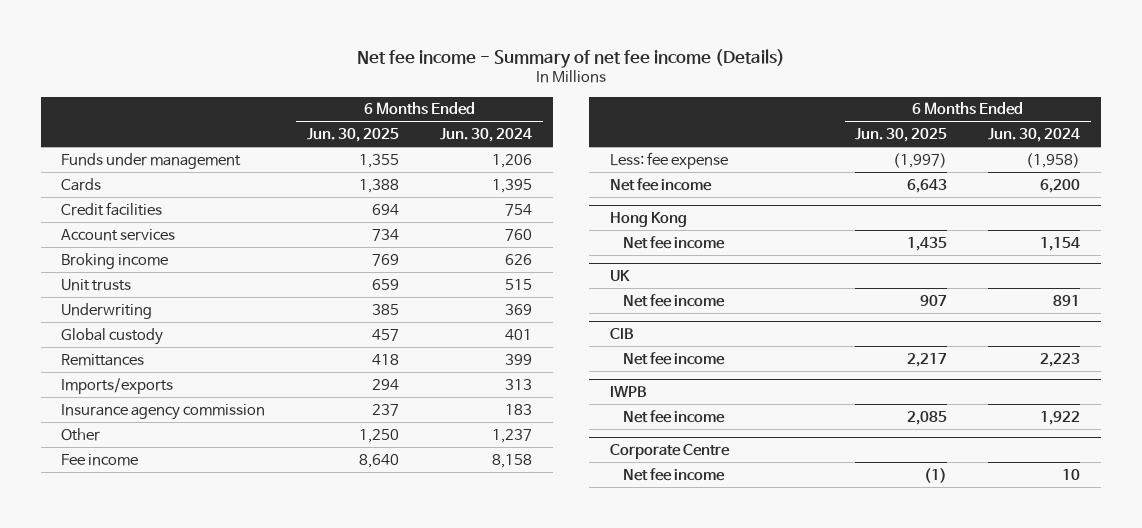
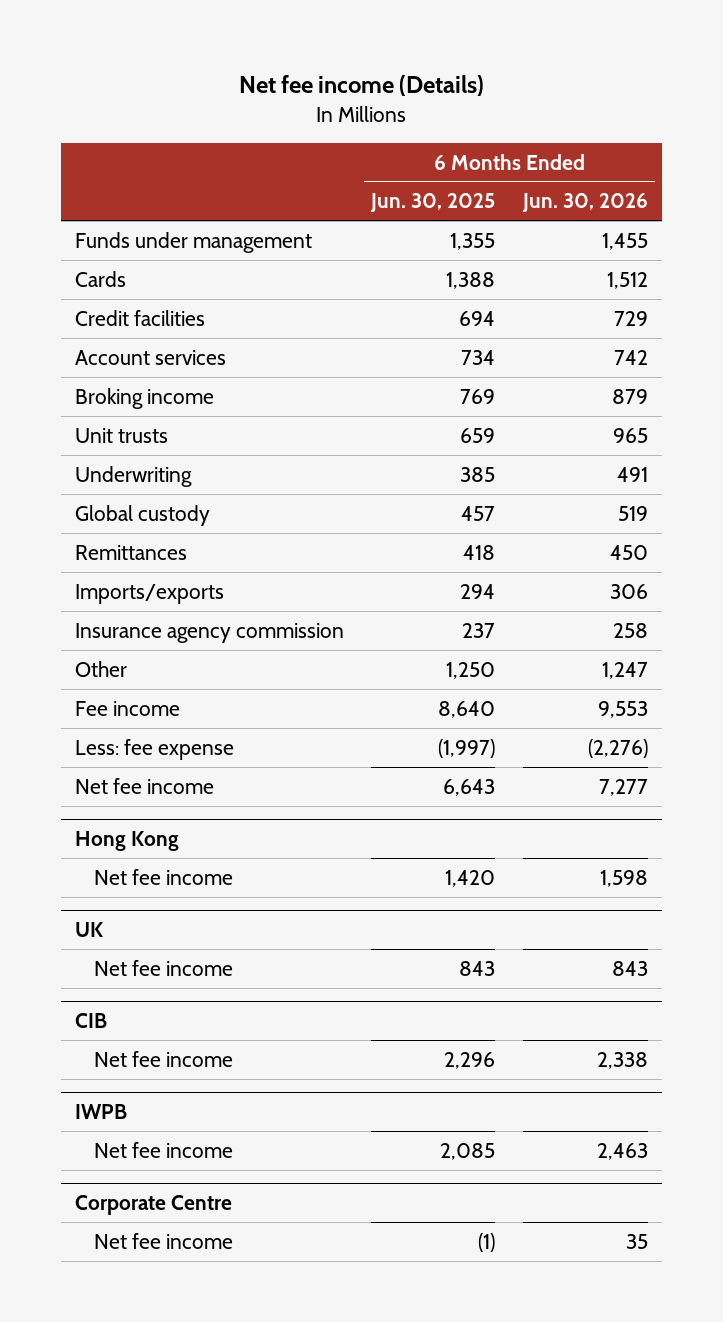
[356,48,785,68] Net fee income - Summary of net fee income (Details) -> [239,75,485,97] Net fee income (Details)
[440,127,533,142] Jun. 30, 2024 -> none
none -> [522,193,649,213] Jun. 30, 2026
[906,236,947,251] 1,435 -> [445,869,496,887] 1,420
[919,294,947,306] 907 -> [459,960,496,976] 843
[906,352,947,367] 2,217 -> [444,1051,496,1069] 2,296

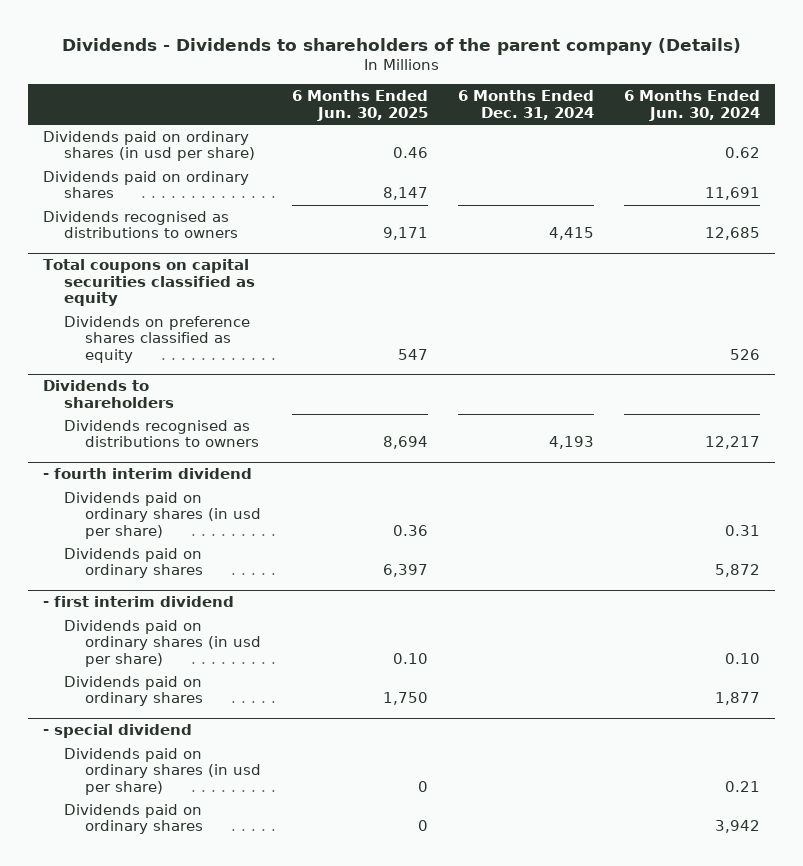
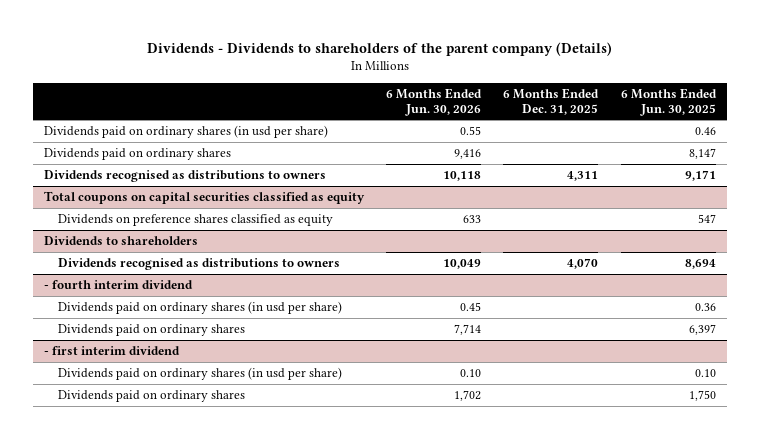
[457,90,594,120] 6 Months Ended Dec. 31, 2024 -> none
[623,90,760,121] 6 Months Ended Jun. 30, 2024 -> none
none -> [386,87,483,116] 6 Months Ended Jun. 30, 2026
none -> [503,87,600,115] 6 Months Ended Dec. 31, 2025
[43,724,193,739] - special dividend -> none
[64,748,262,795] Dividends paid on ordinary shares (in usd per share) -> none
[64,804,204,835] Dividends paid on ordinary shares -> none

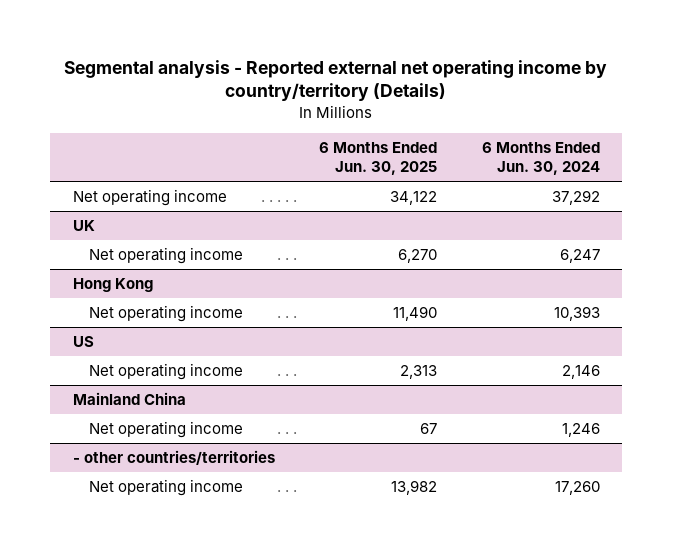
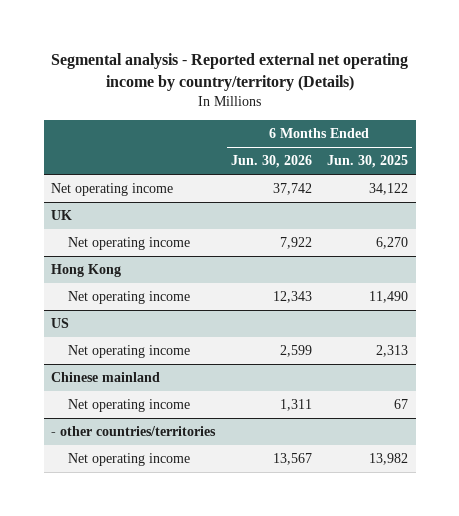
[482,142,601,175] 6 Months Ended Jun. 30, 2024 -> none
none -> [230,155,312,169] Jun. 30, 2026
[72,392,186,406] Mainland China -> [51,372,161,383] Chinese mainland

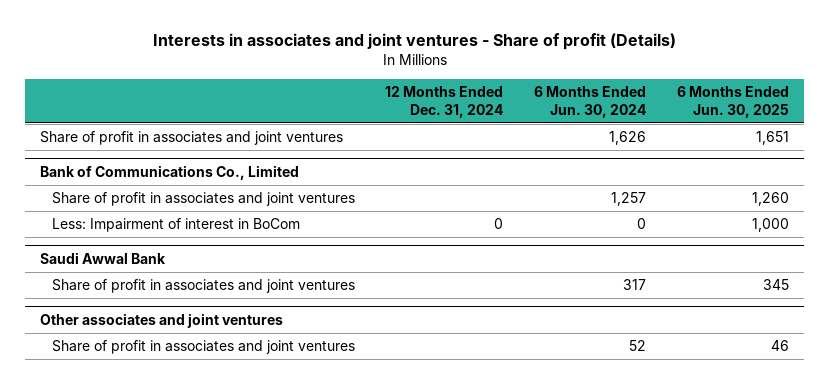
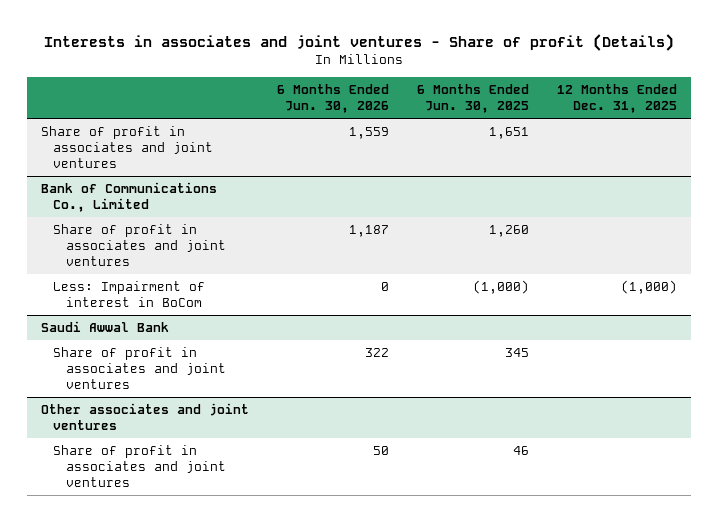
[385,85,504,118] 12 Months Ended Dec. 31, 2024 -> none
[534,85,647,118] 6 Months Ended Jun. 30, 2024 -> none
none -> [276,84,389,114] 6 Months Ended Jun. 30, 2026
none -> [556,84,677,114] 12 Months Ended Dec. 31, 2025
[751,218,789,233] 1,000 -> [472,280,529,295] (1,000)

